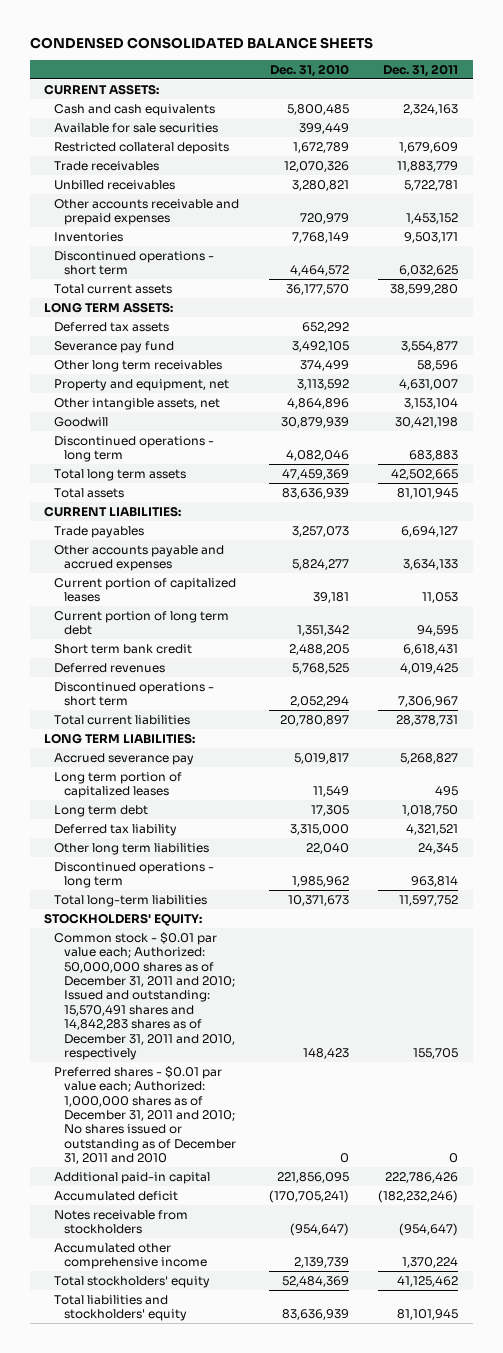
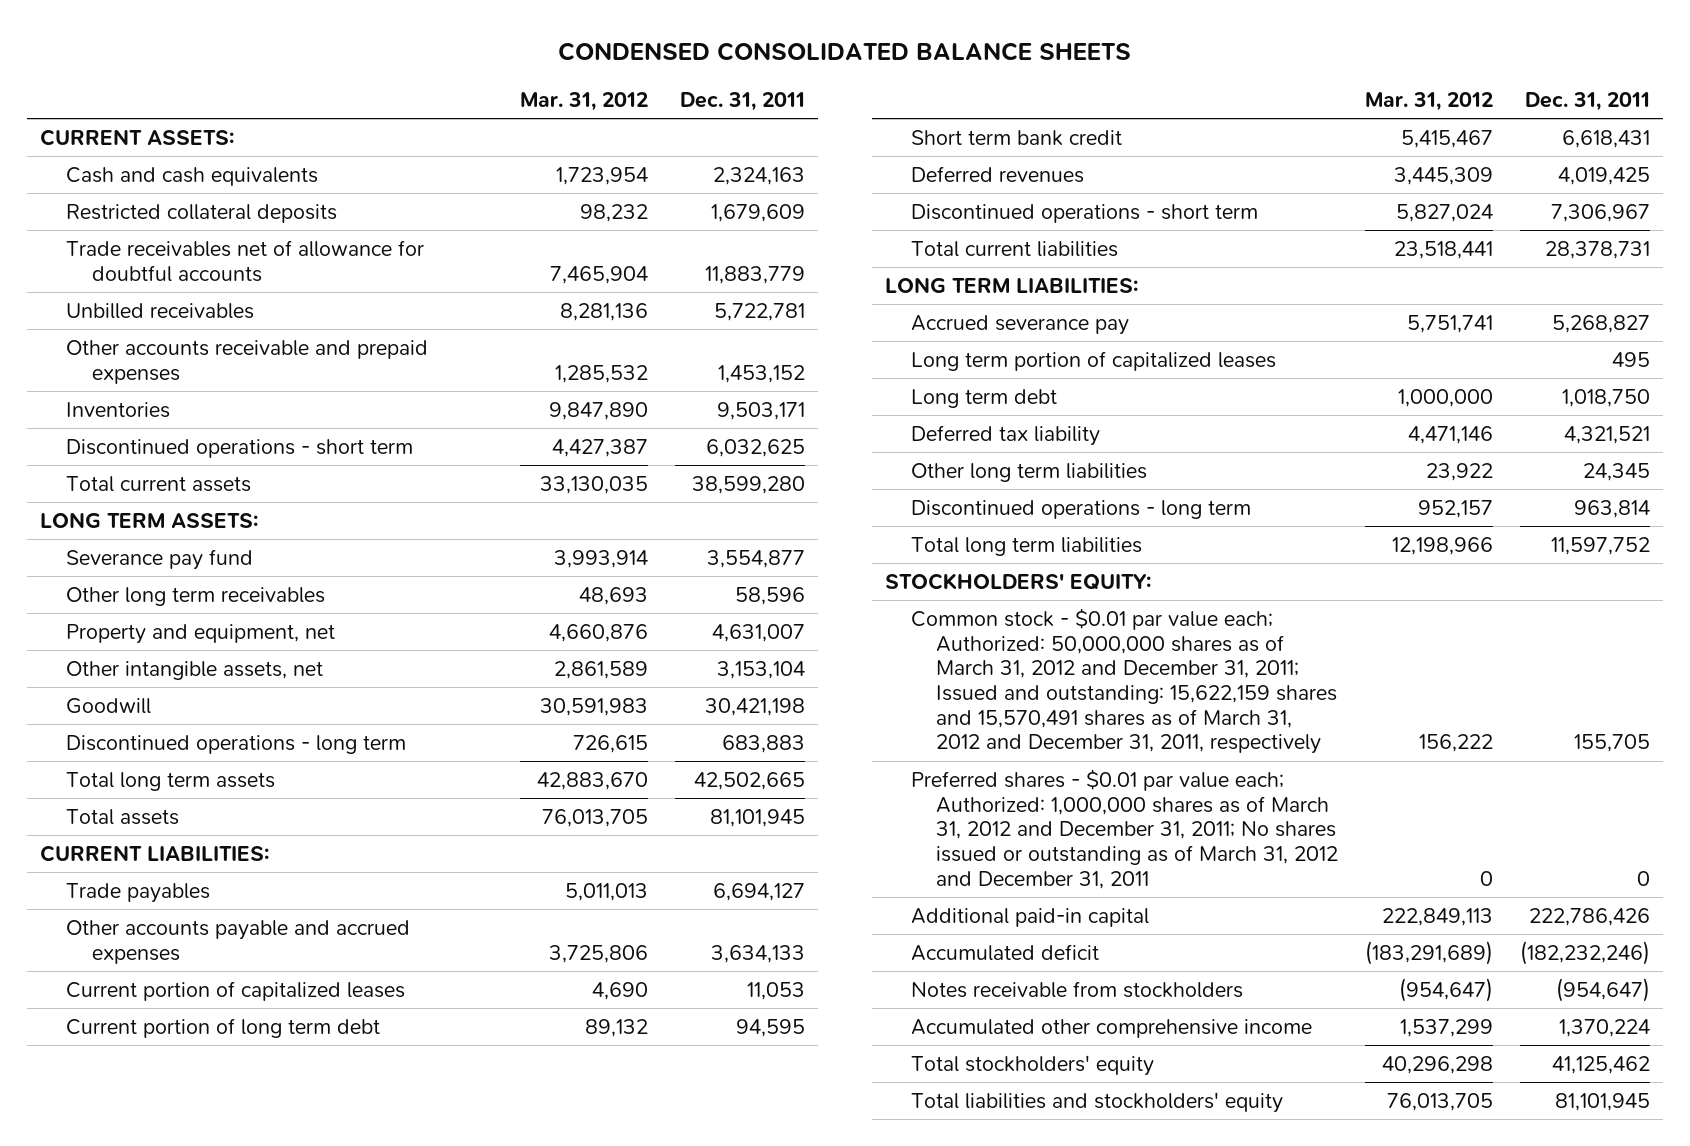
[269,63,349,77] Dec. 31, 2010 -> none
none -> [520,91,649,111] Mar. 31, 2012
[54,122,219,133] Available for sale securities -> none
[54,160,160,171] Trade receivables -> [65,239,424,282] Trade receivables net of allowance for doubtful accounts
[54,321,170,332] Deferred tax assets -> none
[54,894,208,907] Total long-term liabilities -> [910,536,1142,556] Total long term liabilities
[54,931,235,1061] Common stock - $0.01 par value each; Authorized: 50,000,000 shares as of December 31, 2011 and 2010; Issued and outstanding: 15,570,491 shares and 14,842,283 shares as of December 31, 2011 and 2010, respectively -> [910,607,1338,755] Common stock - $0.01 par value each; Authorized: 50,000,000 shares as of March 31, 2012 and December 31, 2011; Issued and outstanding: 15,622,159 shares and 15,570,491 shares as of March 31, 2012 and December 31, 2011, respectively
[54,1065,236,1165] Preferred shares - $0.01 par value each; Authorized: 1,000,000 shares as of December 31, 2011 and 2010; No shares issued or outstanding as of December 31, 2011 and 2010 -> [910,768,1339,889] Preferred shares - $0.01 par value each; Authorized: 1,000,000 shares as of March 31, 2012 and December 31, 2011; No shares issued or outstanding as of March 31, 2012 and December 31, 2011

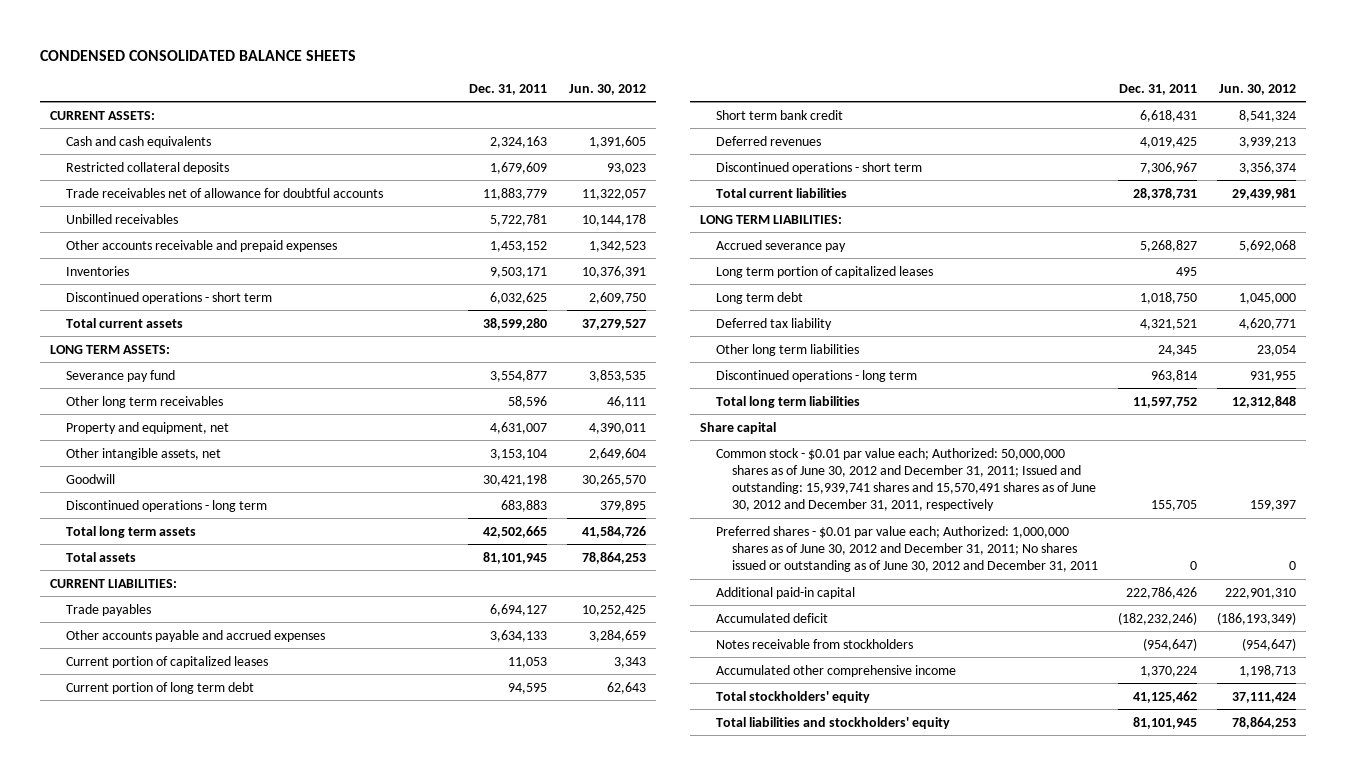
[520,91,649,111] Mar. 31, 2012 -> none
none -> [568,83,646,95] Jun. 30, 2012
[884,572,1151,590] STOCKHOLDERS' EQUITY: -> none
none -> [700,421,777,434] Share capital
[910,607,1338,755] Common stock - $0.01 par value each; Authorized: 50,000,000 shares as of March 31, 2012 and December 31, 2011; Issued and outstanding: 15,622,159 shares and 15,570,491 shares as of March 31, 2012 and December 31, 2011, respectively -> [716,447,1097,512] Common stock - $0.01 par value each; Authorized: 50,000,000 shares as of June 30, 2012 and December 31, 2011; Issued and outstanding: 15,939,741 shares and 15,570,491 shares as of June 30, 2012 and December 31, 2011, respectively
[910,768,1339,889] Preferred shares - $0.01 par value each; Authorized: 1,000,000 shares as of March 31, 2012 and December 31, 2011; No shares issued or outstanding as of March 31, 2012 and December 31, 2011 -> [716,525,1099,573] Preferred shares - $0.01 par value each; Authorized: 1,000,000 shares as of June 30, 2012 and December 31, 2011; No shares issued or outstanding as of June 30, 2012 and December 31, 2011

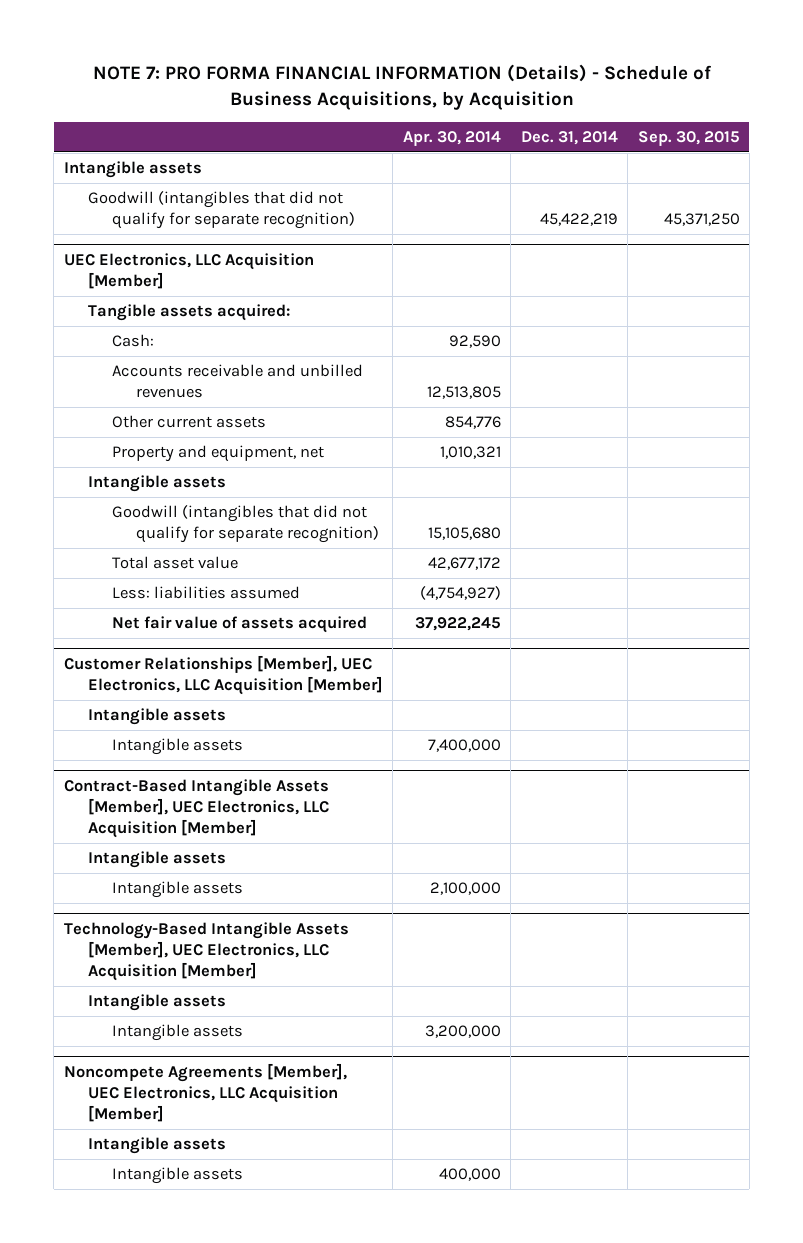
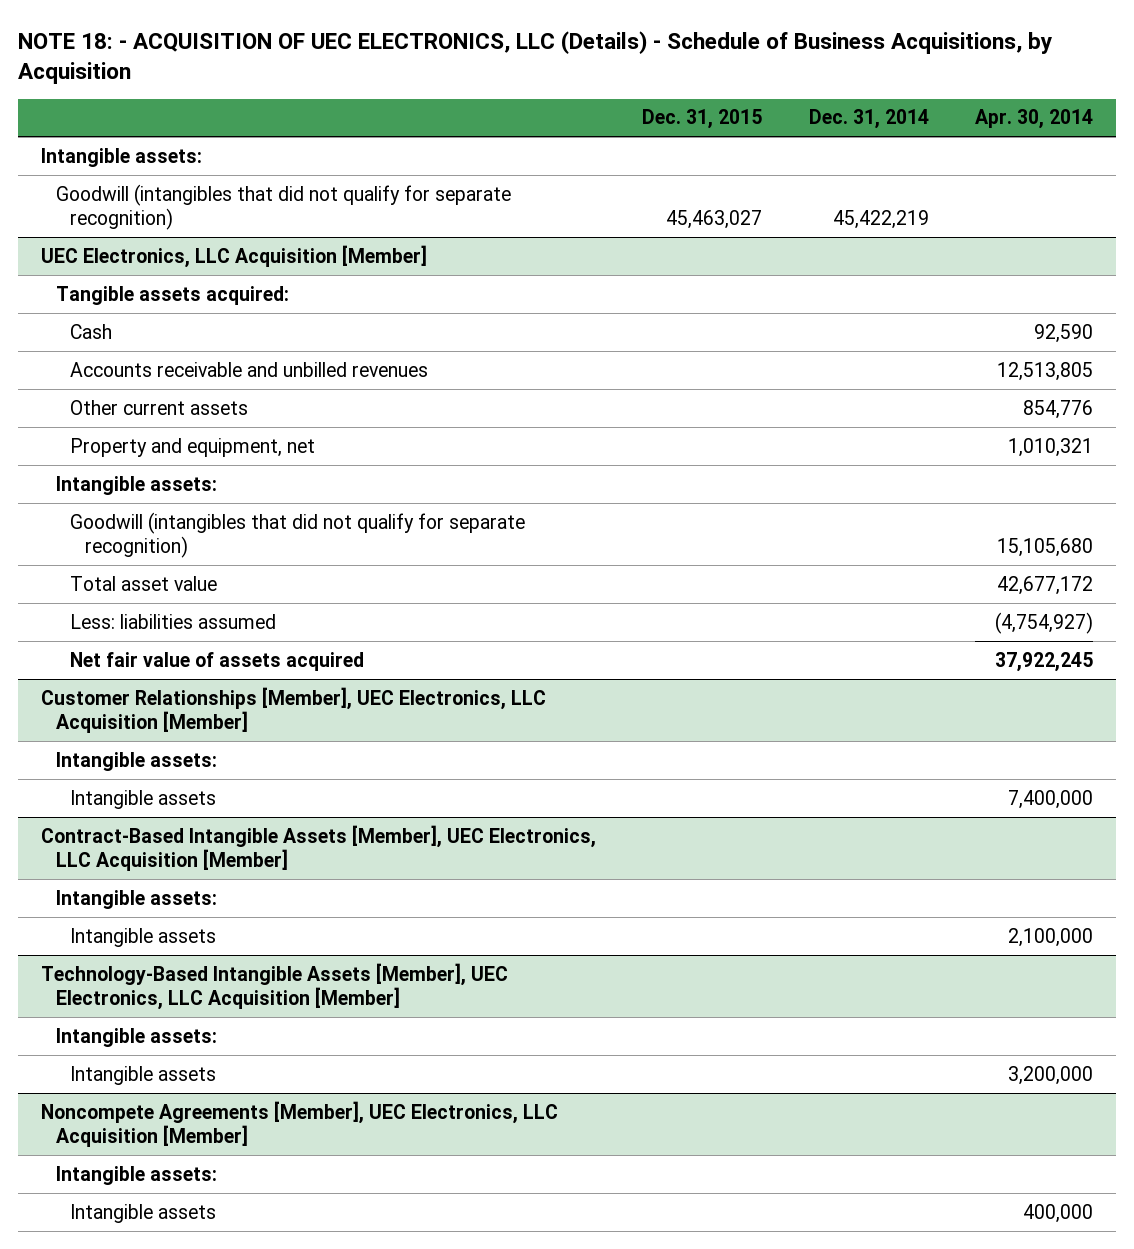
[92,64,712,111] NOTE 7: PRO FORMA FINANCIAL INFORMATION (Details) - Schedule of Business Acquisitions, by Acquisition -> [18,30,1053,85] NOTE 18: - ACQUISITION OF UEC ELECTRONICS, LLC (Details) - Schedule of Business Acquisitions, by Acquisition
[637,130,740,146] Sep. 30, 2015 -> none
none -> [642,109,763,130] Dec. 31, 2015
[63,161,202,179] Intangible assets -> [41,147,203,167] Intangible assets:
[112,334,155,348] Cash: -> [70,323,113,339] Cash
[87,475,226,493] Intangible assets -> [55,475,217,495] Intangible assets:
[87,708,226,726] Intangible assets -> [55,751,217,771] Intangible assets:
[87,851,226,869] Intangible assets -> [55,889,217,909] Intangible assets:
[87,994,226,1012] Intangible assets -> [55,1027,217,1047] Intangible assets:
[87,1137,226,1155] Intangible assets -> [55,1165,217,1185] Intangible assets:

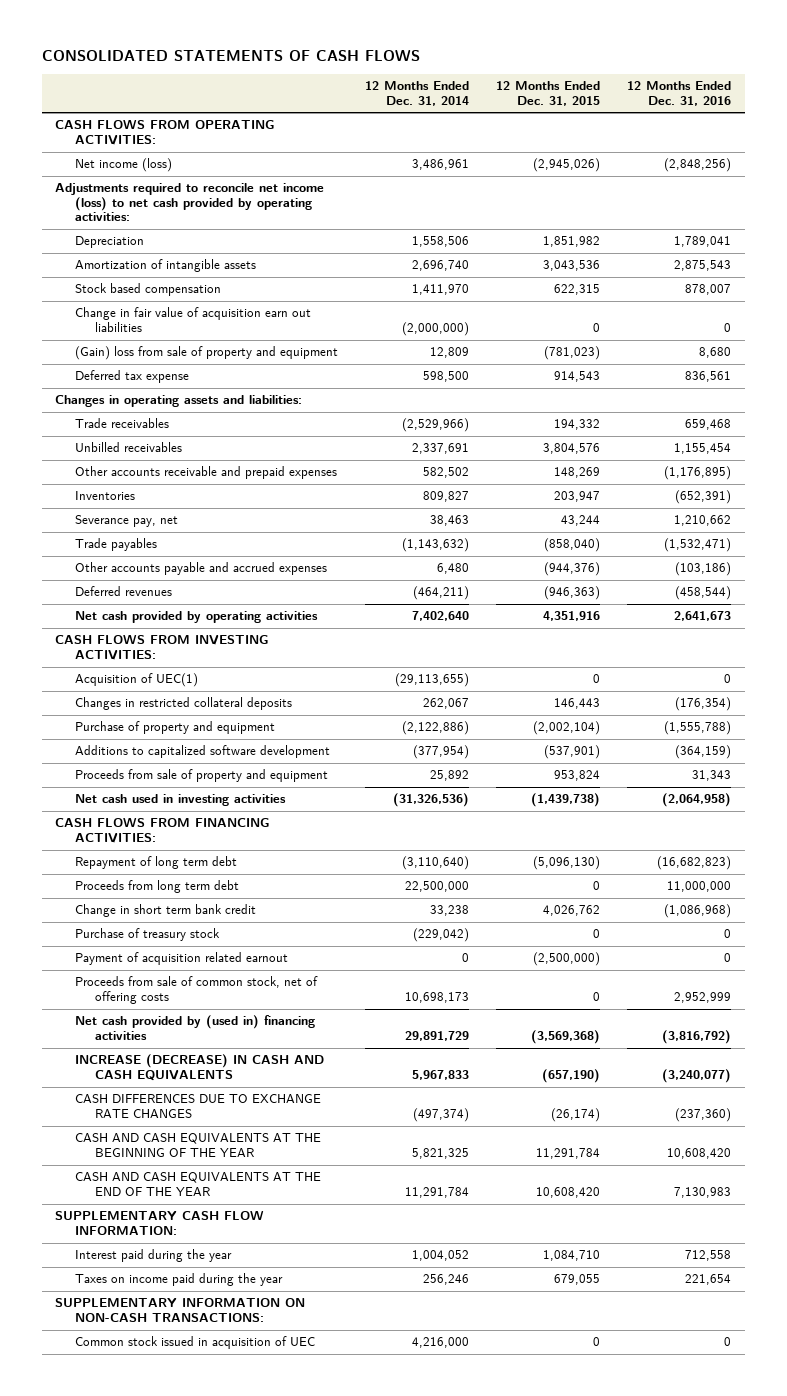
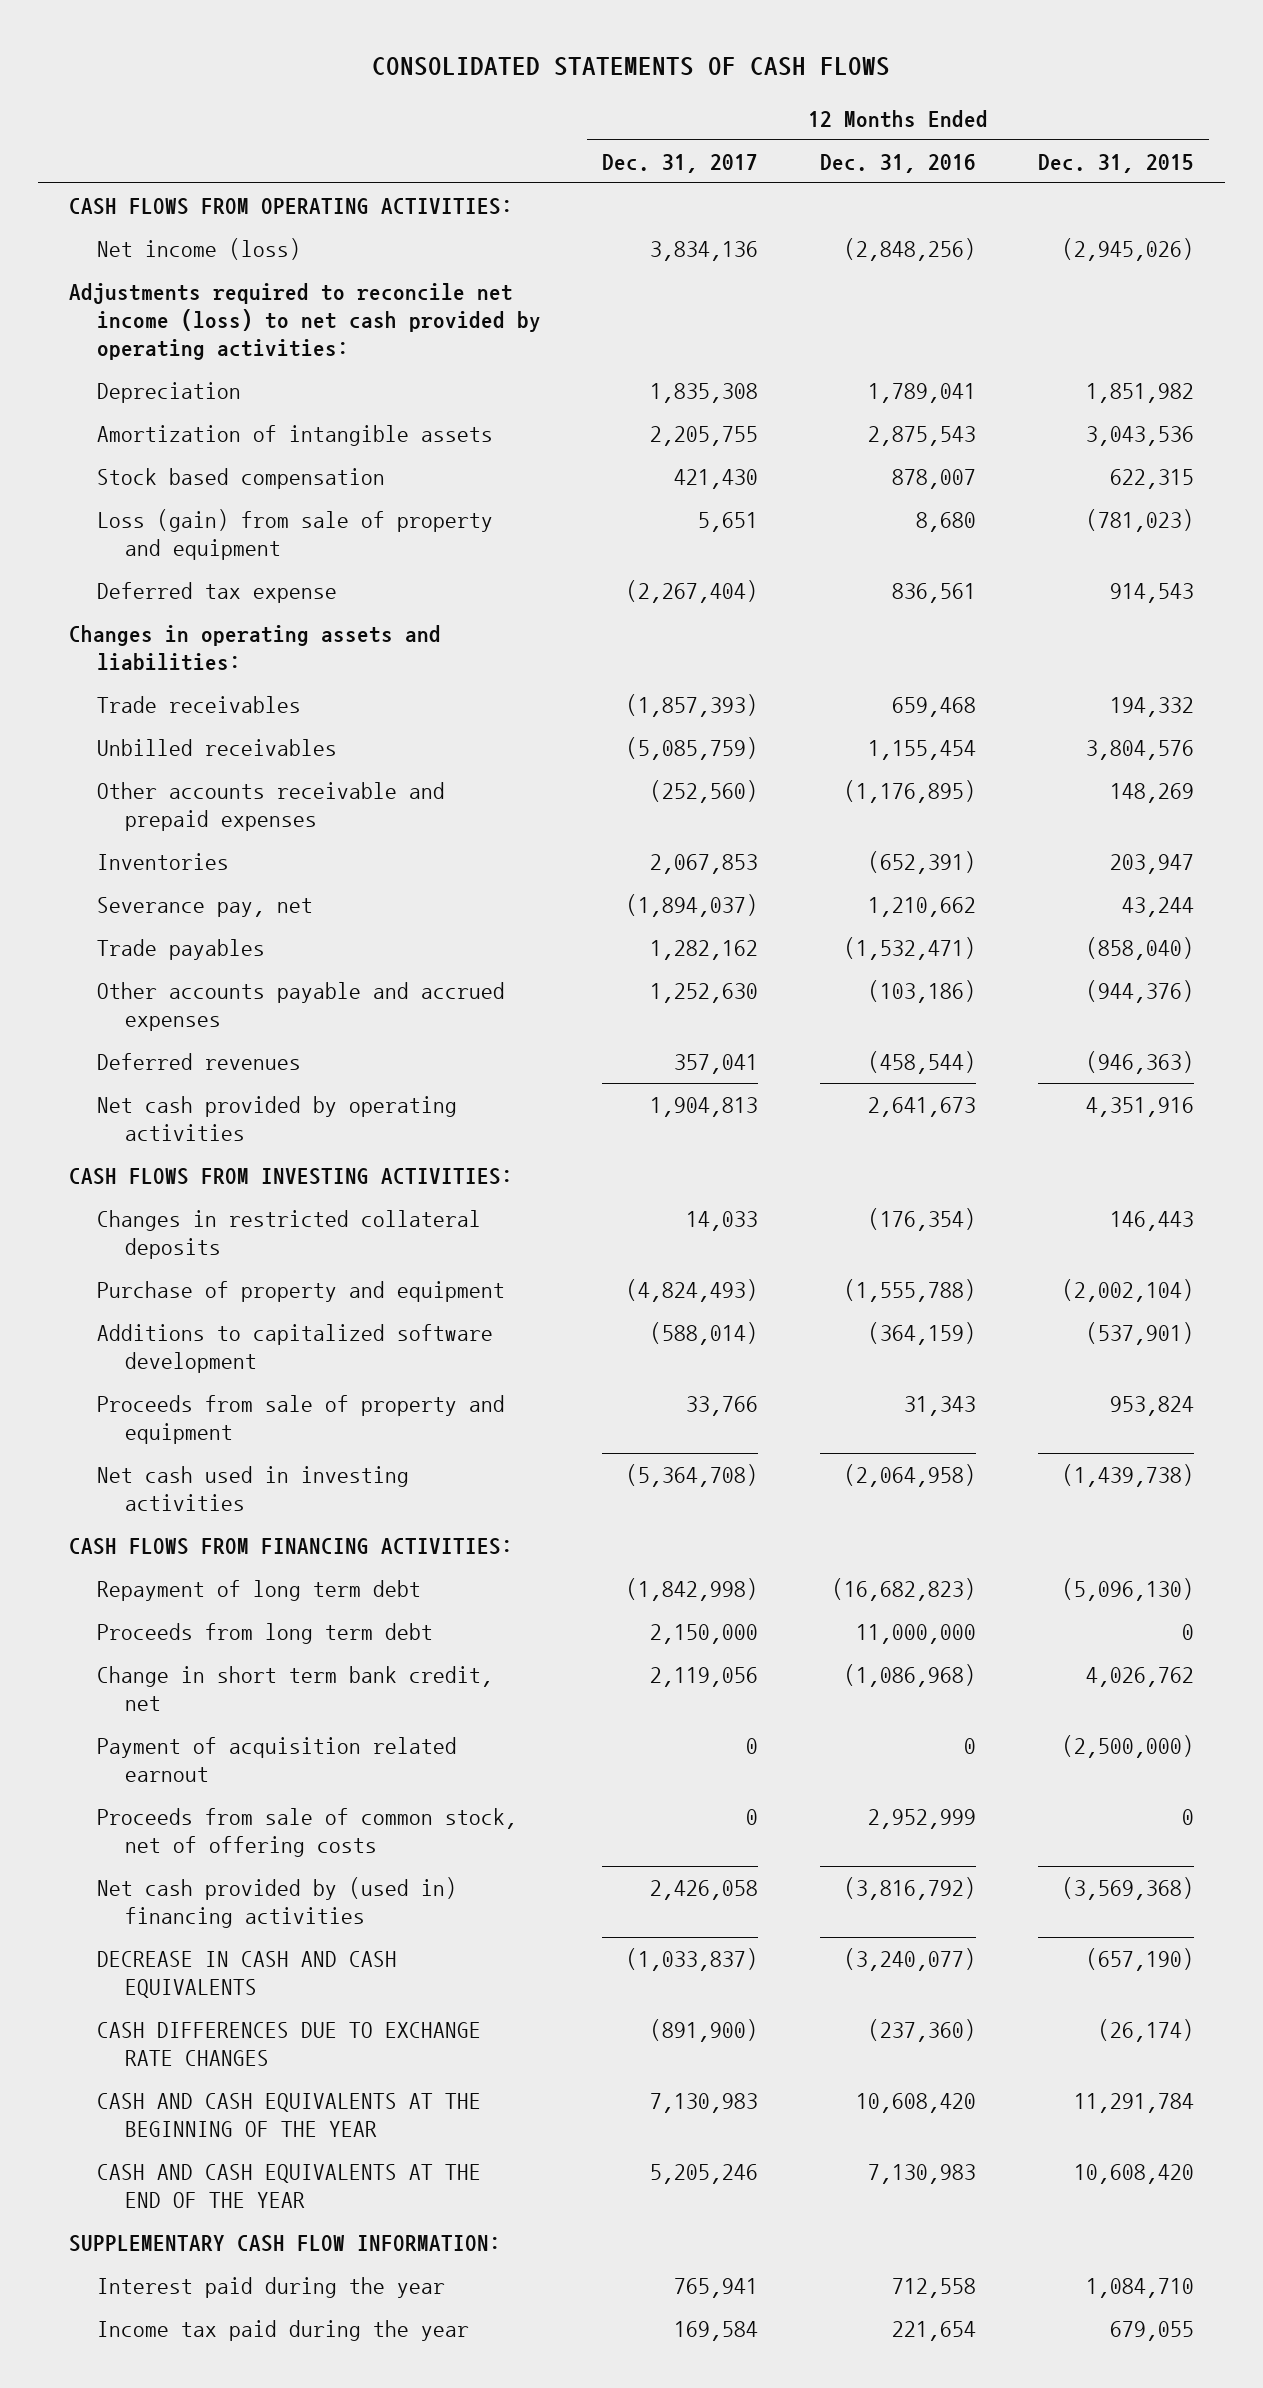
[365,81,470,106] 12 Months Ended Dec. 31, 2014 -> none
none -> [602,153,759,173] Dec. 31, 2017
[75,307,312,332] Change in fair value of acquisition earn out liabilities -> none
[75,346,339,361] (Gain) loss from sale of property and equipment -> [96,508,493,560] Loss (gain) from sale of property and equipment
[75,673,199,688] Acquisition of UEC(1) -> none
[75,928,221,942] Purchase of treasury stock -> none
[75,904,257,918] Change in short term bank credit -> [96,1665,493,1711] Change in short term bank credit, net
[75,1054,325,1081] INCREASE (DECREASE) IN CASH AND CASH EQUIVALENTS -> [96,1950,397,1998] DECREASE IN CASH AND CASH EQUIVALENTS
[55,1298,306,1322] SUPPLEMENTARY INFORMATION ON NON-CASH TRANSACTIONS: -> none
[75,1336,316,1350] Common stock issued in acquisition of UEC -> none
[75,1273,284,1287] Taxes on income paid during the year -> [96,2319,469,2341] Income tax paid during the year

